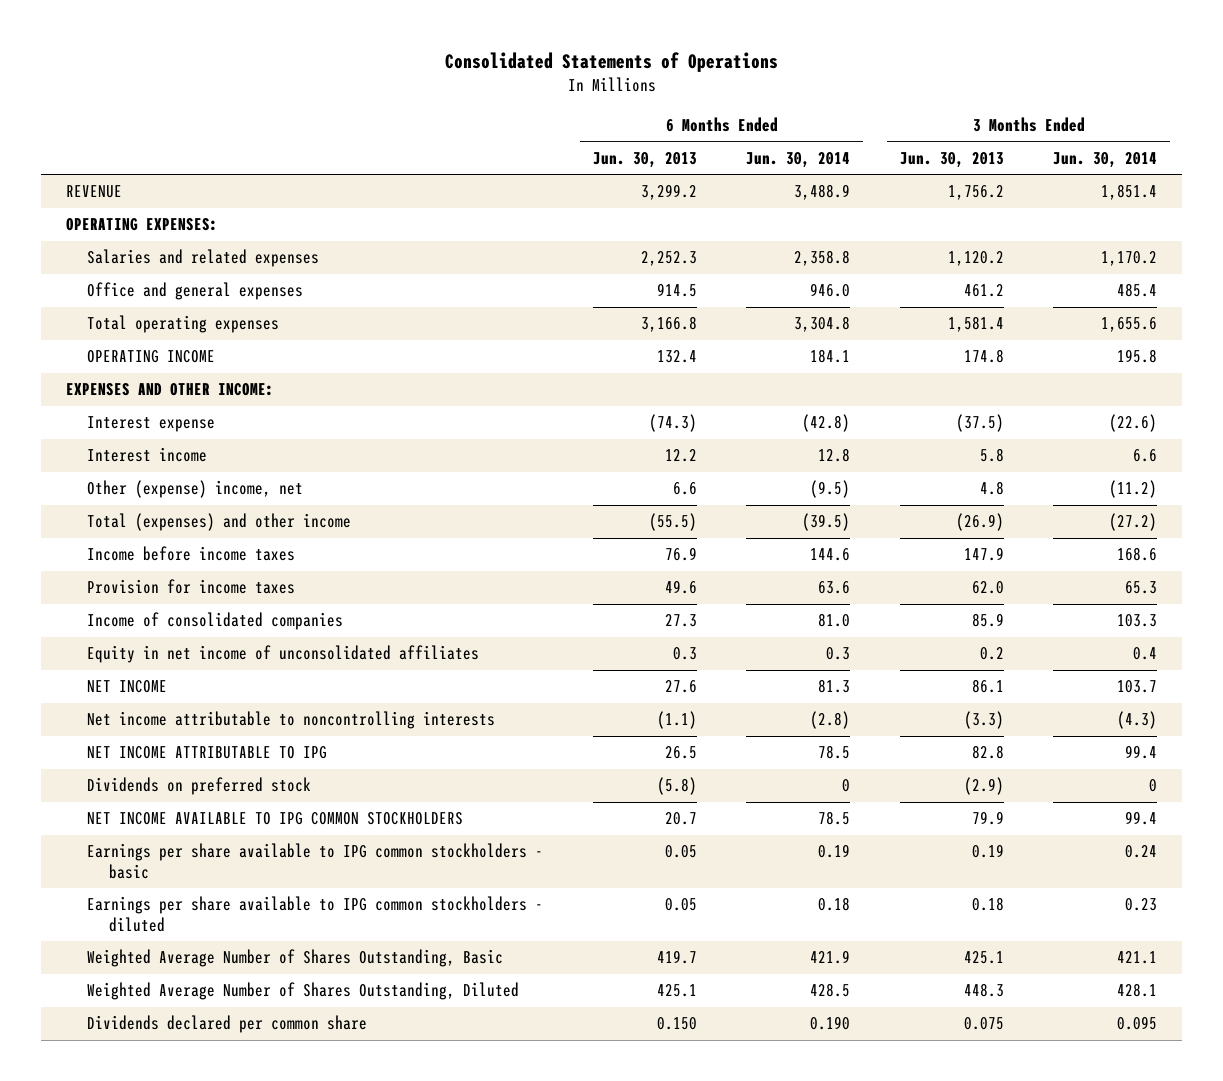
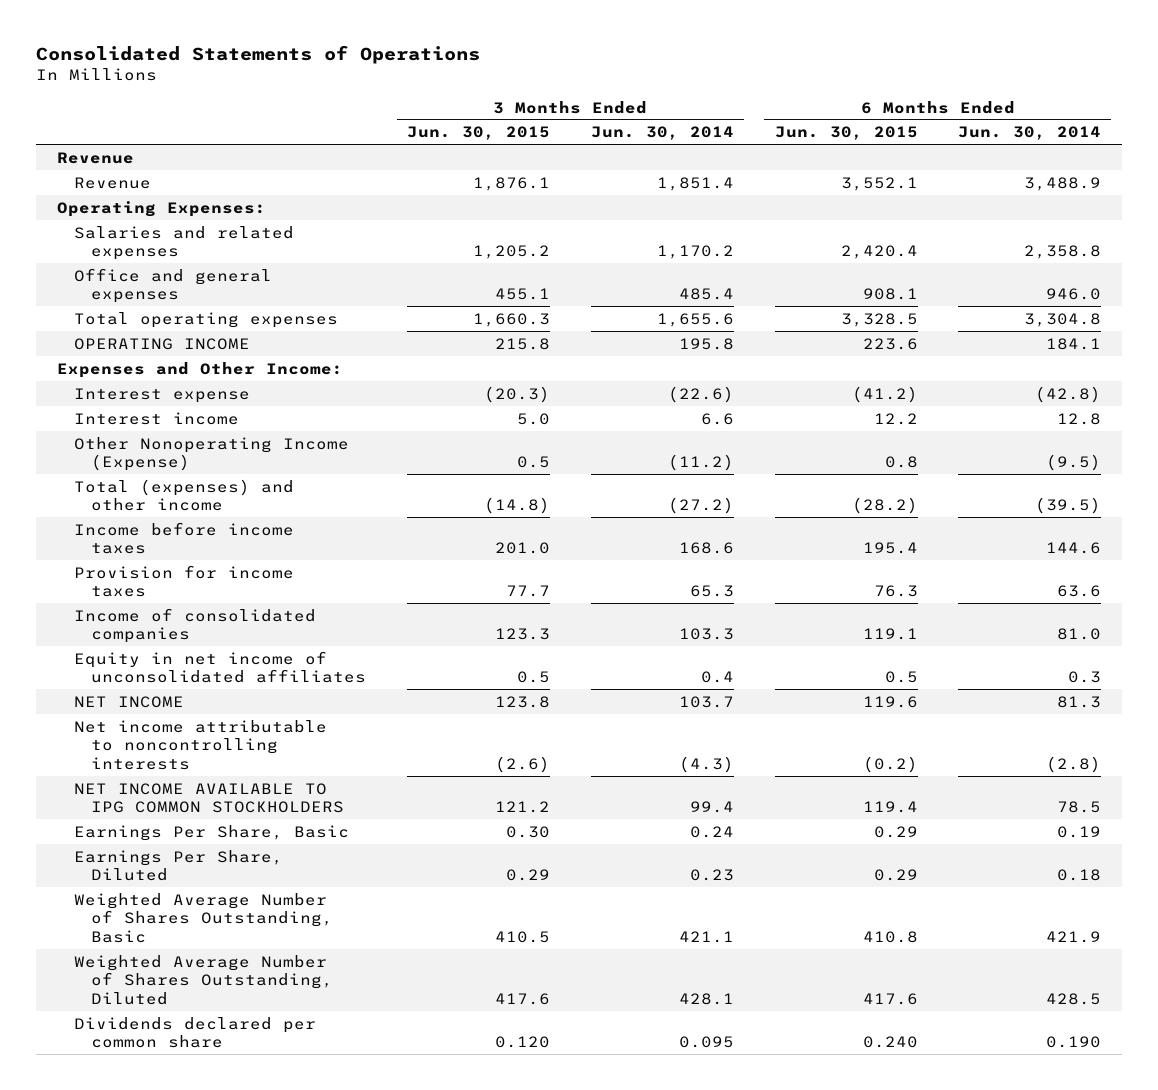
[592,151,697,168] Jun. 30, 2013 -> none
[899,151,1004,168] Jun. 30, 2013 -> none
none -> [406,126,550,141] Jun. 30, 2015
none -> [774,126,918,141] Jun. 30, 2015
none -> [56,151,134,164] Revenue
[66,185,123,199] REVENUE -> [73,176,151,189] Revenue
[66,218,219,232] OPERATING EXPENSES: -> [56,200,266,217] Operating Expenses:
[66,383,275,397] EXPENSES AND OTHER INCOME: -> [56,361,343,378] Expenses and Other Income:
[87,480,304,499] Other (expense) income, net -> [73,436,349,472] Other Nonoperating Income (Expense)
[87,746,328,760] NET INCOME ATTRIBUTABLE TO IPG -> none
[87,777,312,796] Dividends on preferred stock -> none
[87,843,544,879] Earnings per share available to IPG common stockholders - basic -> [73,824,349,841] Earnings Per Share, Basic
[87,896,544,932] Earnings per share available to IPG common stockholders - diluted -> [73,849,283,882] Earnings Per Share, Diluted

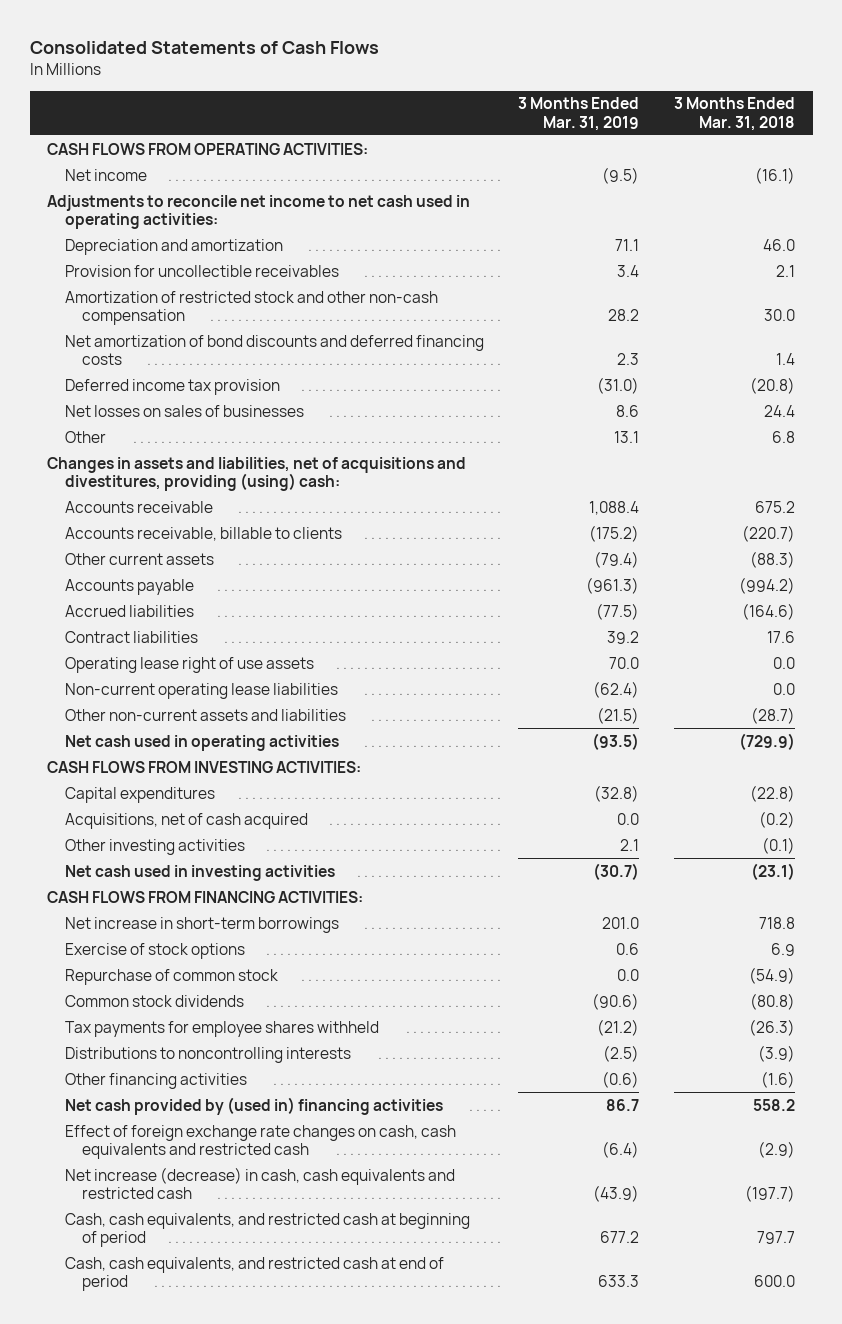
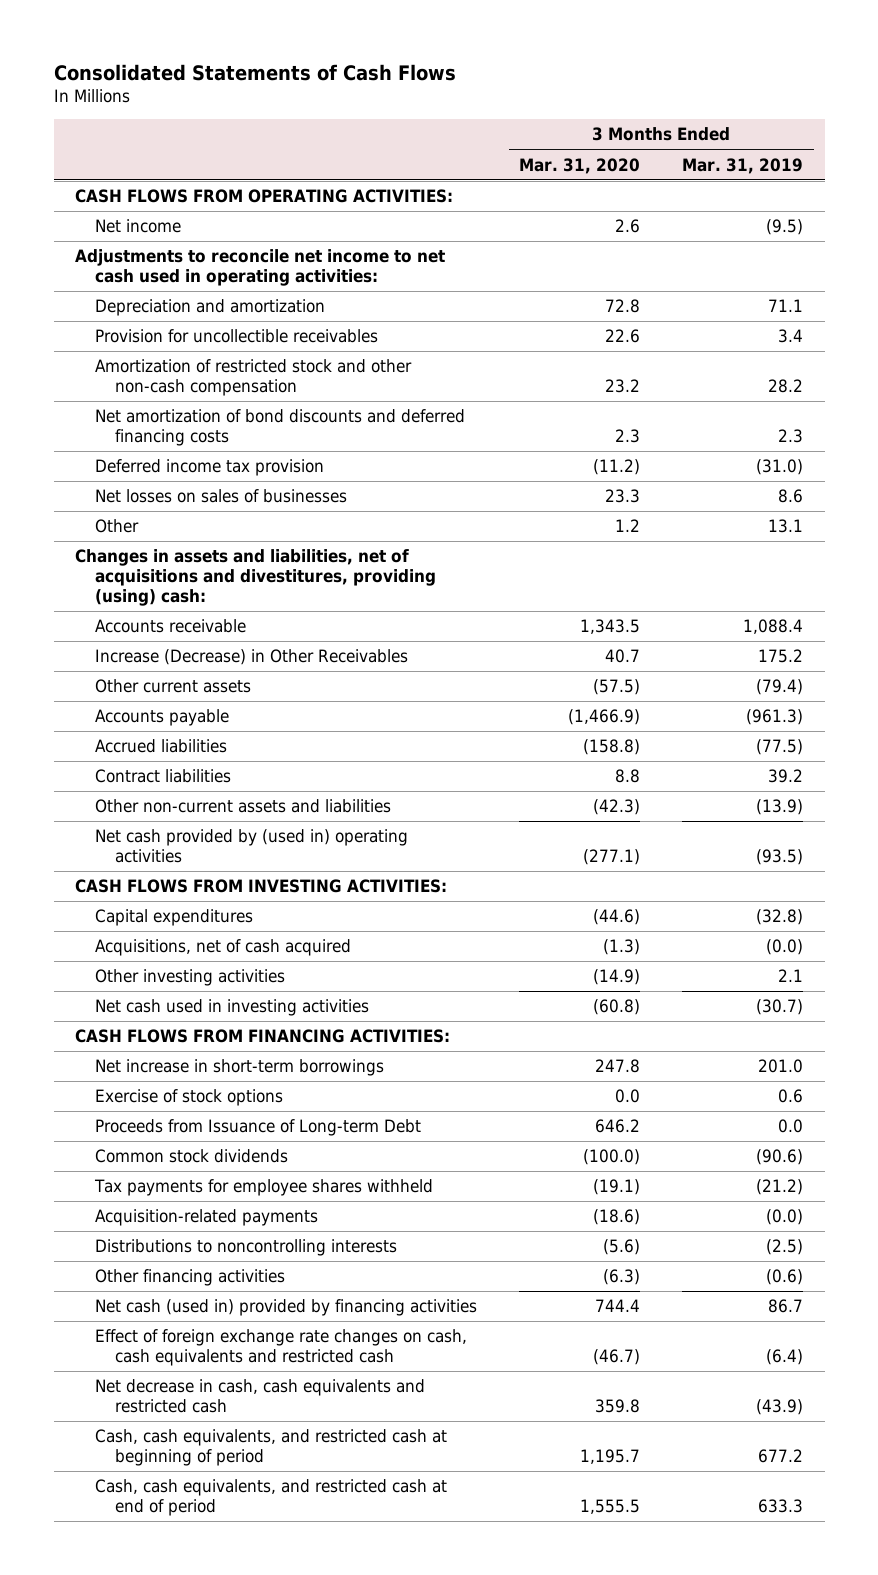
[674,97,796,131] 3 Months Ended Mar. 31, 2018 -> none
none -> [519,157,641,174] Mar. 31, 2020
[64,526,342,541] Accounts receivable, billable to clients -> none
none -> [94,649,408,666] Increase (Decrease) in Other Receivables
[64,656,314,673] Operating lease right of use assets -> none
[64,682,338,699] Non-current operating lease liabilities -> none
[597,706,640,724] (21.5) -> [756,799,804,816] (13.9)
[64,734,339,751] Net cash used in operating activities -> [94,829,408,864] Net cash provided by (used in) operating activities
[617,812,640,825] 0.0 -> [766,939,804,956] (0.0)
[64,968,278,985] Repurchase of common stock -> none
none -> [94,1119,421,1137] Proceeds from Issuance of Long-term Debt
none -> [94,1209,318,1227] Acquisition-related payments
[64,1096,443,1115] Net cash provided by (used in) financing activities -> [94,1299,477,1317] Net cash (used in) provided by financing activities
[64,1166,455,1199] Net increase (decrease) in cash, cash equivalents and restricted cash -> [94,1379,425,1414] Net decrease in cash, cash equivalents and restricted cash

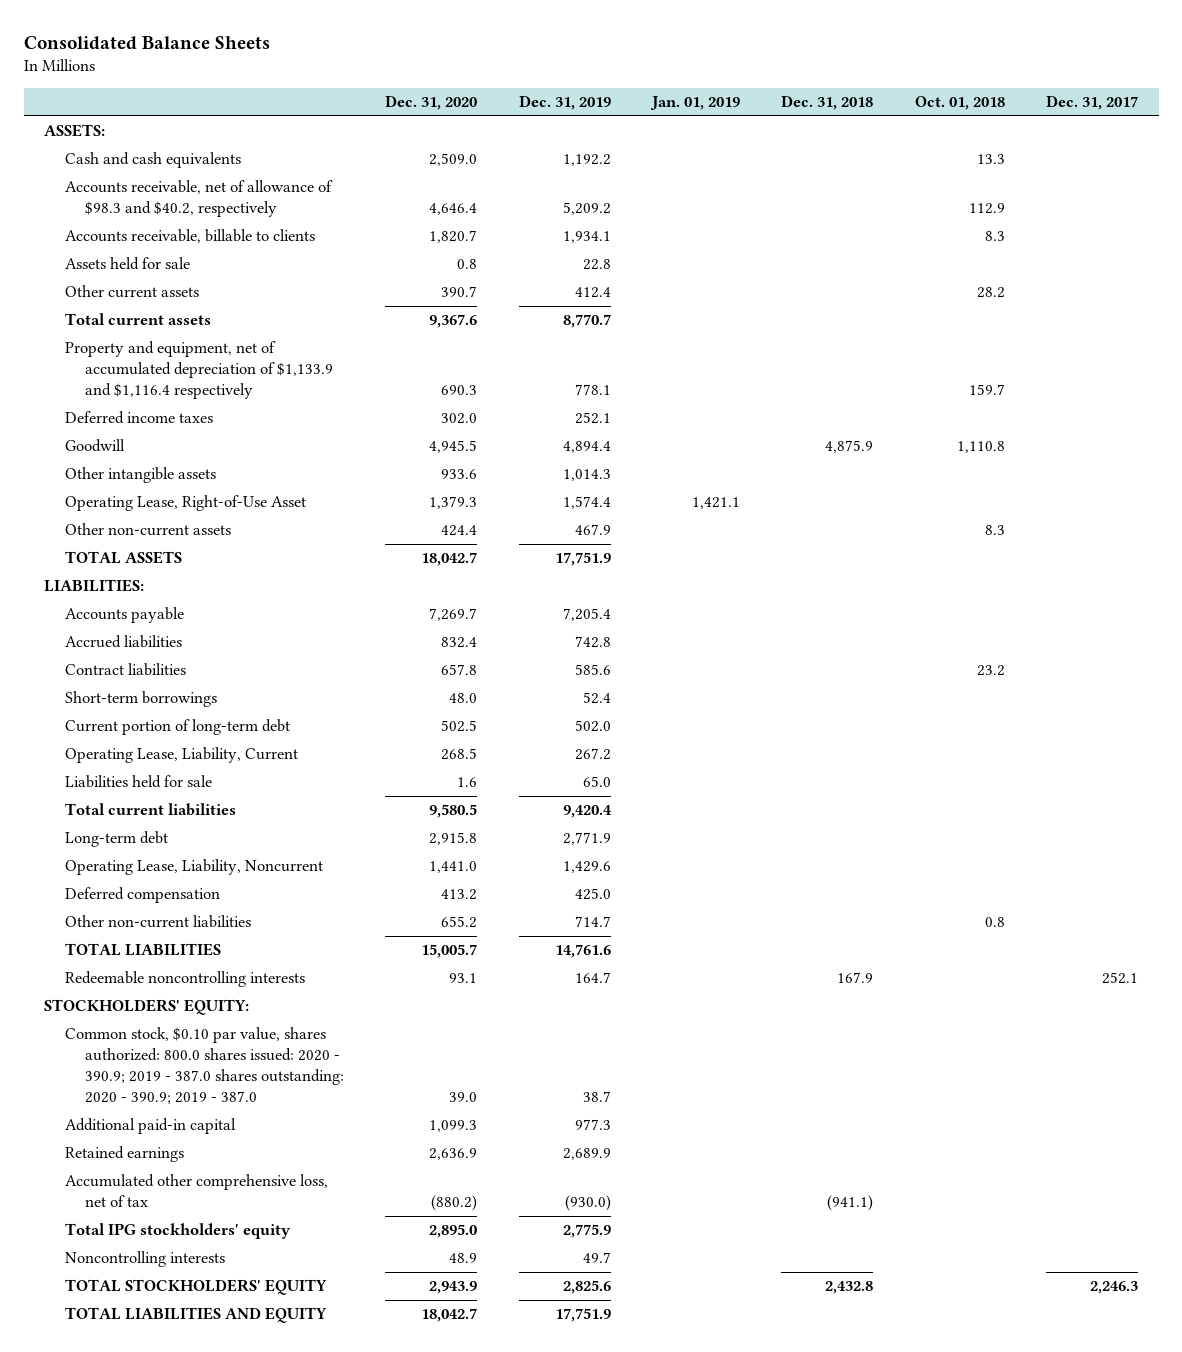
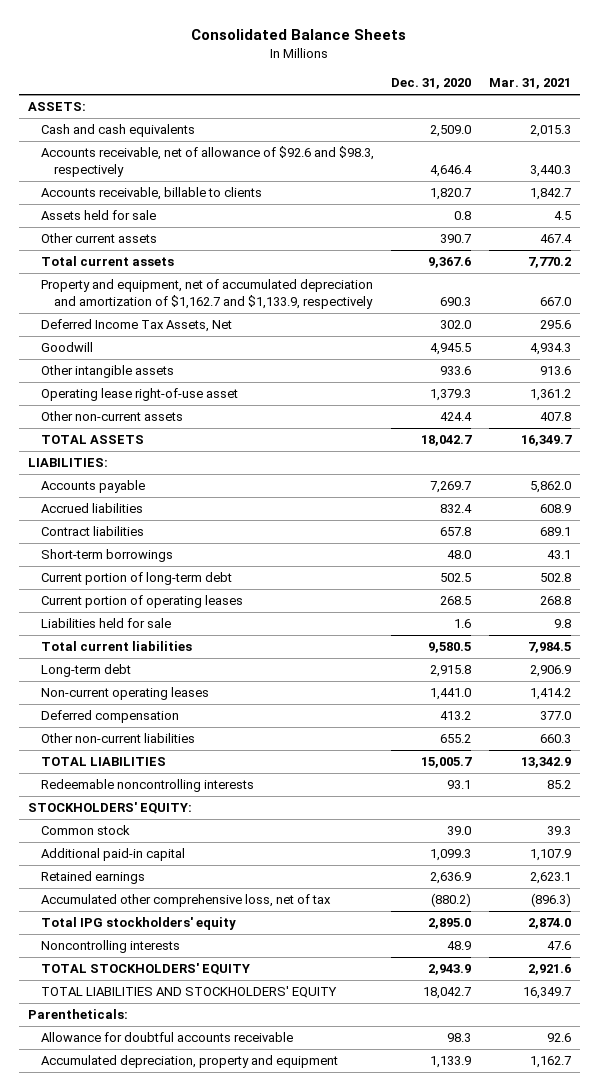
[518,95,611,111] Dec. 31, 2019 -> none
[649,96,740,111] Jan. 01, 2019 -> none
[781,95,874,111] Dec. 31, 2018 -> none
[914,96,1005,111] Oct. 01, 2018 -> none
[1045,95,1138,111] Dec. 31, 2017 -> none
none -> [488,78,571,90] Mar. 31, 2021
[64,180,333,218] Accounts receivable, net of allowance of $98.3 and $40.2, respectively -> [41,146,375,177] Accounts receivable, net of allowance of $92.6 and $98.3, respectively
[64,341,333,400] Property and equipment, net of accumulated depreciation of $1,133.9 and $1,116.4 respectively -> [41,279,374,309] Property and equipment, net of accumulated depreciation and amortization of $1,162.7 and $1,133.9, respectively
[64,411,213,425] Deferred income taxes -> [41,319,233,333] Deferred Income Tax Assets, Net
[64,495,306,512] Operating Lease, Right-of-Use Asset -> [41,388,239,402] Operating lease right-of-use asset
[64,747,298,764] Operating Lease, Liability, Current -> [41,595,244,609] Current portion of operating leases
[64,859,323,876] Operating Lease, Liability, Noncurrent -> [41,687,210,701] Non-current operating leases
[64,1027,344,1105] Common stock, $0.10 par value, shares authorized: 800.0 shares issued: 2020 - 390.9; 2019 - 387.0 shares outstanding: 2020 - 390.9; 2019 - 387.0 -> [41,825,131,836] Common stock
[64,1307,327,1324] TOTAL LIABILITIES AND EQUITY -> [41,986,338,999] TOTAL LIABILITIES AND STOCKHOLDERS' EQUITY
none -> [27,1009,128,1020] Parentheticals:
none -> [41,1032,294,1043] Allowance for doubtful accounts receivable
none -> [41,1055,339,1069] Accumulated depreciation, property and equipment

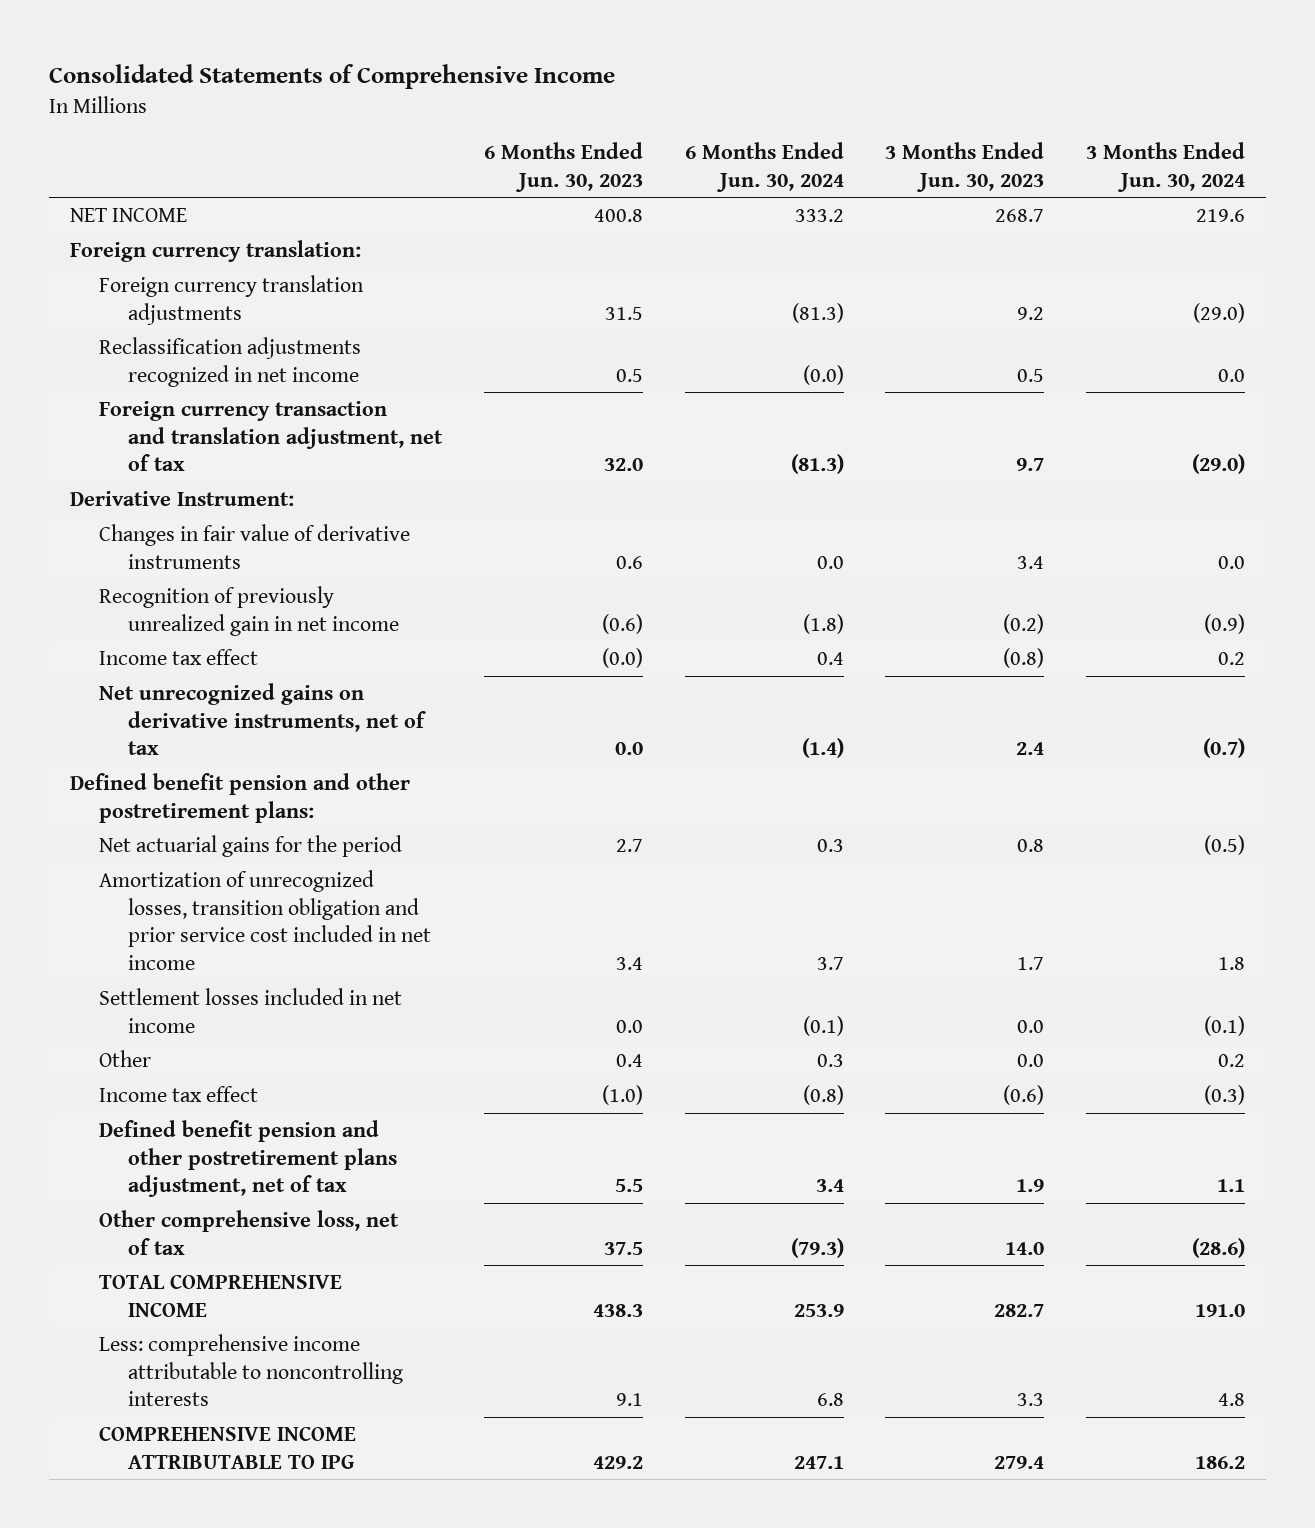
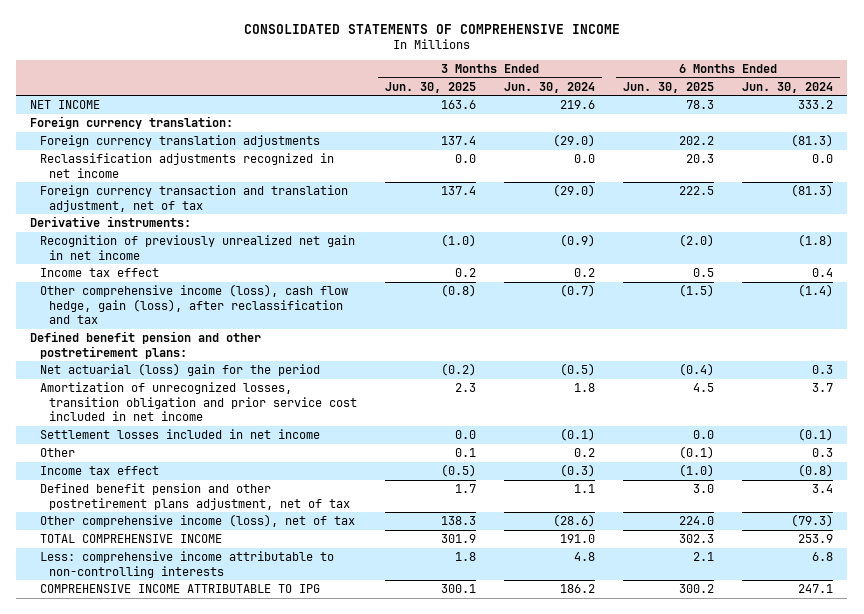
[49,64,616,90] Consolidated Statements of Comprehensive Income -> [243,23,620,34] CONSOLIDATED STATEMENTS OF COMPREHENSIVE INCOME
[484,141,644,192] 6 Months Ended Jun. 30, 2023 -> none
[885,141,1045,192] 3 Months Ended Jun. 30, 2023 -> none
none -> [385,81,477,93] Jun. 30, 2025
none -> [623,81,715,93] Jun. 30, 2025
[802,364,844,385] (0.0) -> [812,153,834,163] 0.0
[99,524,411,569] Changes in fair value of derivative instruments -> none
[69,491,294,507] Derivative Instrument: -> [30,215,192,227] Derivative instruments:
[99,586,400,636] Recognition of previously unrealized gain in net income -> [39,234,355,260] Recognition of previously unrealized net gain in net income
[99,683,427,756] Net unrecognized gains on derivative instruments, net of tax -> [39,283,348,325] Other comprehensive income (loss), cash flow hedge, gain (loss), after reclassification and tax
[99,835,403,858] Net actuarial gains for the period -> [39,362,320,376] Net actuarial (loss) gain for the period
[99,1210,400,1255] Other comprehensive loss, net of tax -> [39,513,355,527] Other comprehensive income (loss), net of tax
[99,1334,404,1407] Less: comprehensive income attributable to noncontrolling interests -> [39,550,334,578] Less: comprehensive income attributable to non-controlling interests

